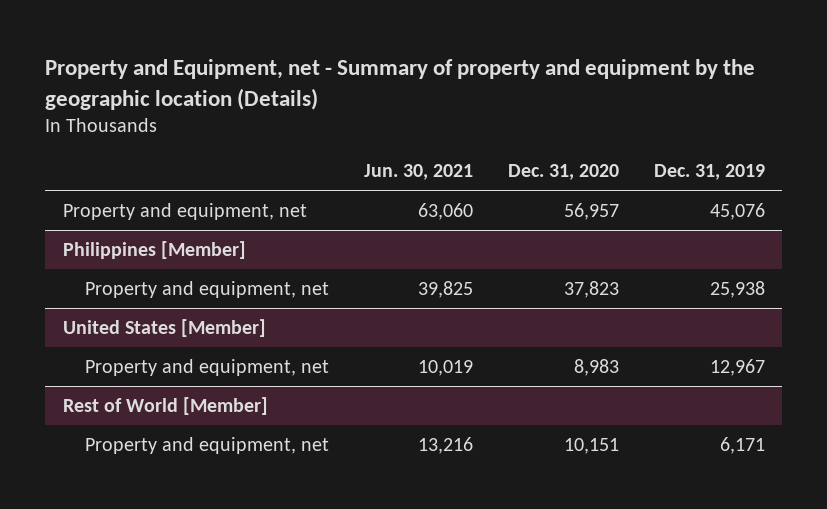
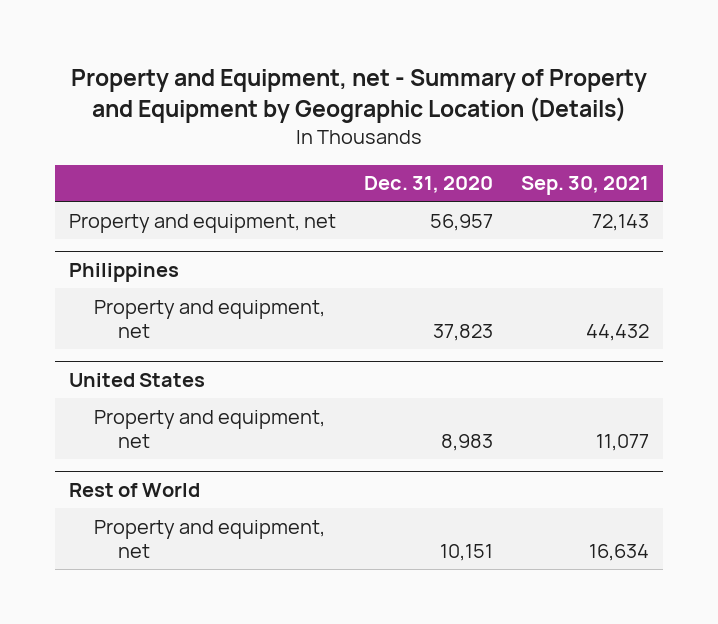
[45,59,756,110] Property and Equipment, net - Summary of property and equipment by the geographic location (Details) -> [71,69,648,124] Property and Equipment, net - Summary of Property and Equipment by Geographic Location (Details)
[364,164,474,181] Jun. 30, 2021 -> none
[653,164,765,181] Dec. 31, 2019 -> none
none -> [521,176,650,196] Sep. 30, 2021
[62,240,246,259] Philippines [Member] -> [69,262,180,282] Philippines
[62,318,266,337] United States [Member] -> [69,372,206,387] United States
[62,396,268,415] Rest of World [Member] -> [69,482,201,497] Rest of World

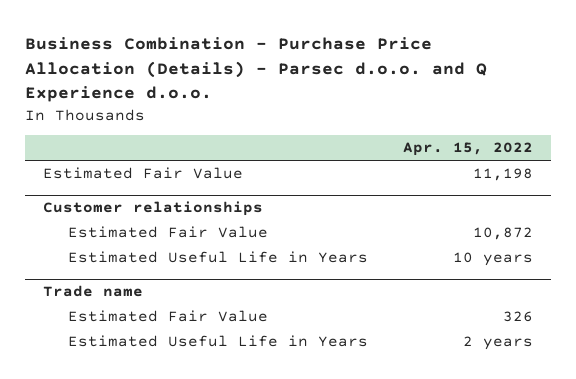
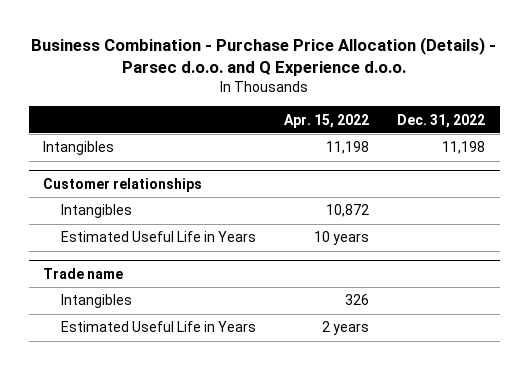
none -> [397,113,486,128] Dec. 31, 2022
[42,166,243,179] Estimated Fair Value -> [42,141,114,156] Intangibles
[67,225,268,238] Estimated Fair Value -> [61,204,133,219] Intangibles
[67,309,268,322] Estimated Fair Value -> [61,294,133,309] Intangibles

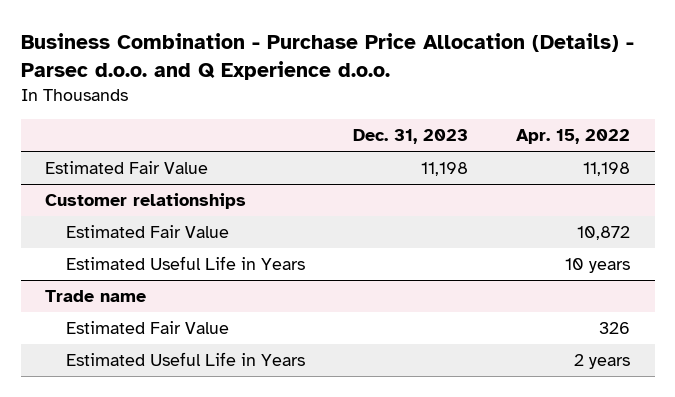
[397,113,486,128] Dec. 31, 2022 -> none
none -> [353,129,469,145] Dec. 31, 2023
[42,141,114,156] Intangibles -> [44,161,208,175] Estimated Fair Value
[61,204,133,219] Intangibles -> [65,225,229,239] Estimated Fair Value
[61,294,133,309] Intangibles -> [65,321,229,335] Estimated Fair Value

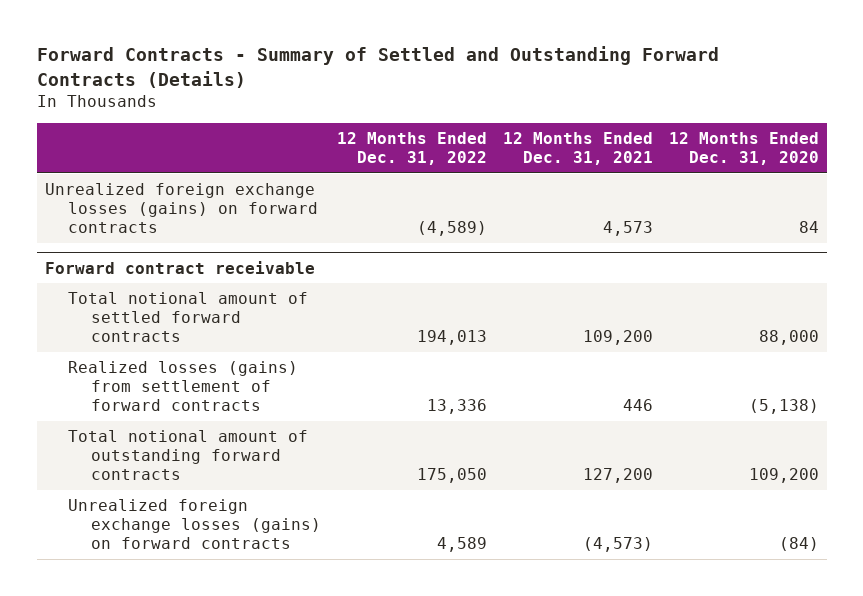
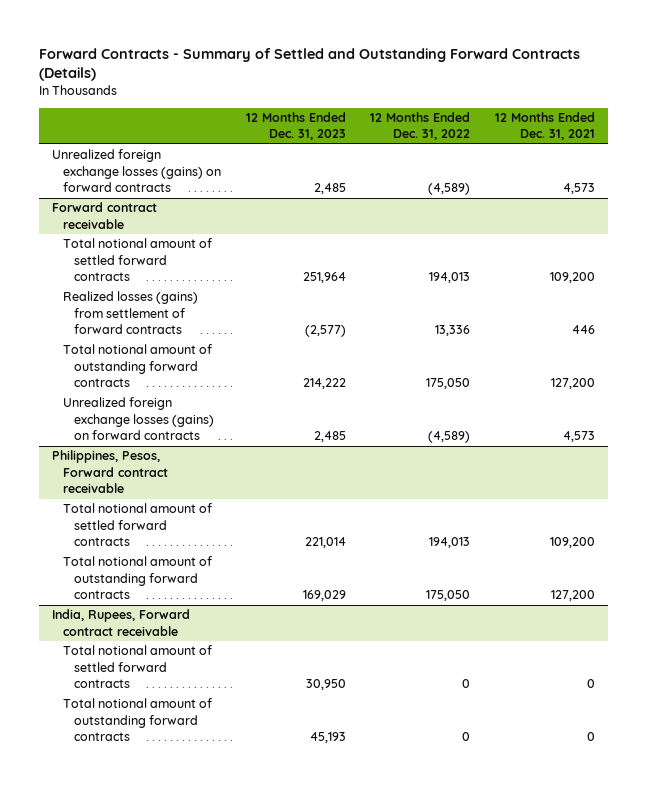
[668,132,819,166] 12 Months Ended Dec. 31, 2020 -> none
none -> [245,111,346,141] 12 Months Ended Dec. 31, 2023
[436,537,487,553] 4,589 -> [428,430,471,443] (4,589)
[582,537,653,553] (4,573) -> [563,430,596,442] 4,573
none -> [51,450,169,493] Philippines, Pesos, Forward contract receivable
none -> [63,503,213,546] Total notional amount of settled forward contracts
none -> [63,556,213,599] Total notional amount of outstanding forward contracts
none -> [51,609,190,636] India, Rupees, Forward contract receivable
none -> [63,645,213,688] Total notional amount of settled forward contracts
none -> [63,698,213,741] Total notional amount of outstanding forward contracts

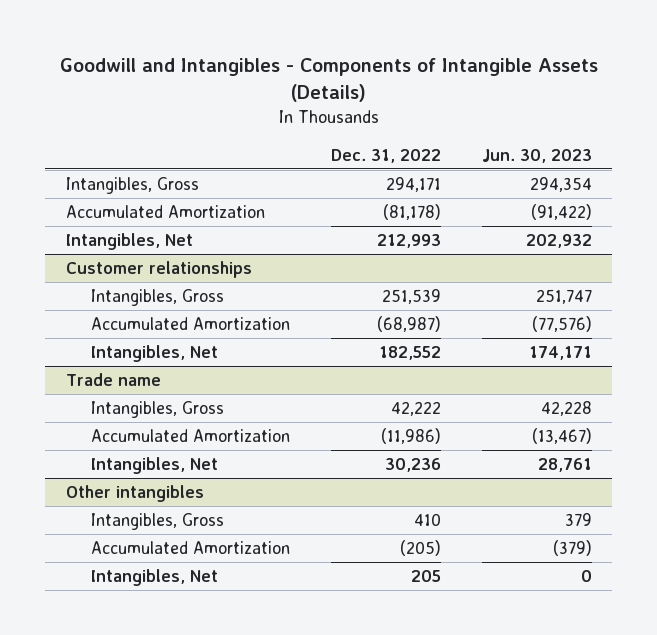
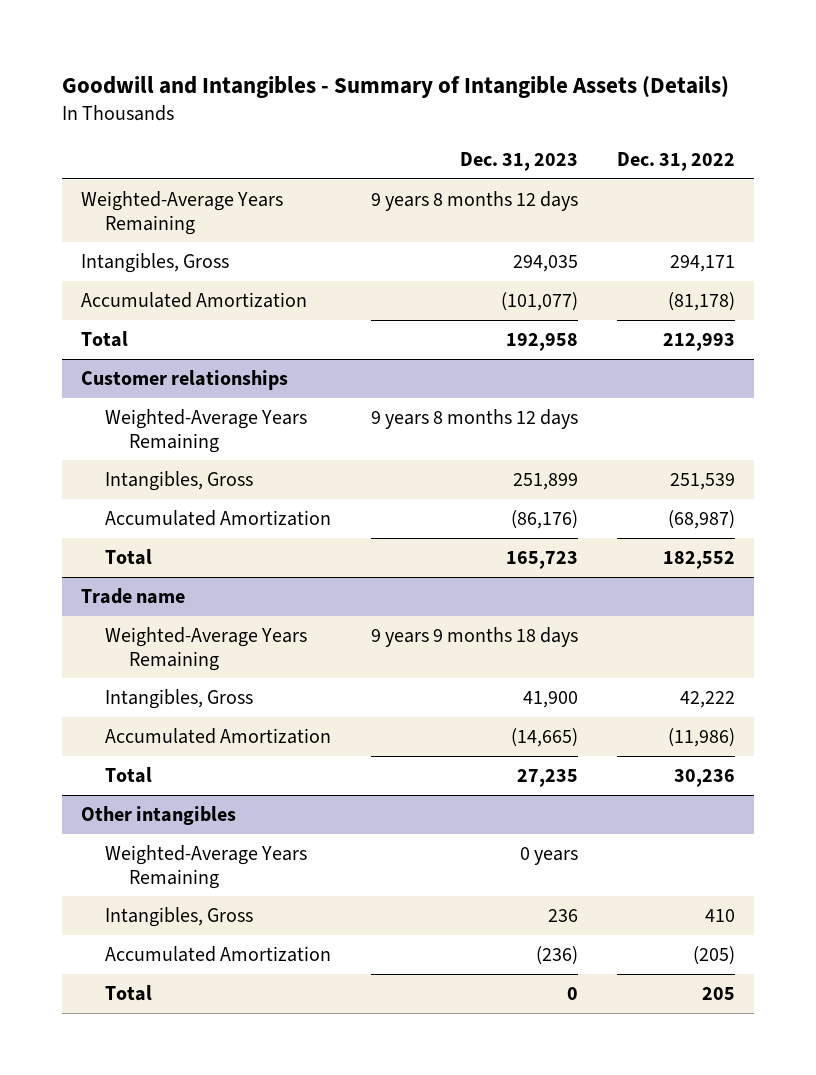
[59,58,598,103] Goodwill and Intangibles - Components of Intangible Assets (Details) -> [61,76,729,99] Goodwill and Intangibles - Summary of Intangible Assets (Details)
[481,148,592,163] Jun. 30, 2023 -> none
none -> [459,152,578,172] Dec. 31, 2023
none -> [81,190,284,235] Weighted-Average Years Remaining
[65,233,193,251] Intangibles, Net -> [81,330,129,347] Total
none -> [105,408,308,453] Weighted-Average Years Remaining
[90,345,218,363] Intangibles, Net -> [105,548,153,565] Total
none -> [105,626,308,671] Weighted-Average Years Remaining
[90,457,218,475] Intangibles, Net -> [105,766,153,783] Total
none -> [105,844,308,889] Weighted-Average Years Remaining
[90,569,218,587] Intangibles, Net -> [105,984,153,1001] Total

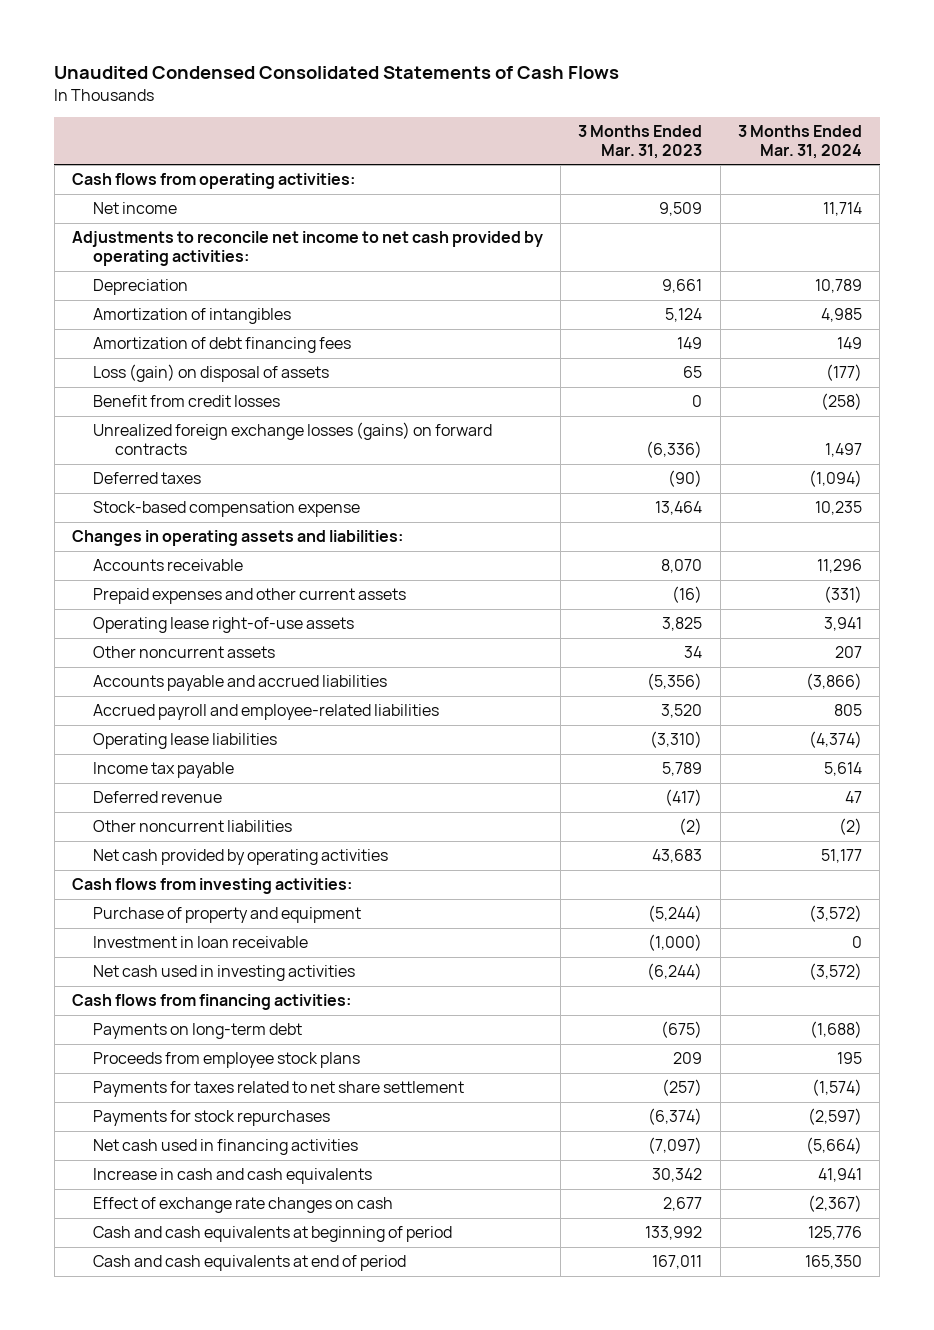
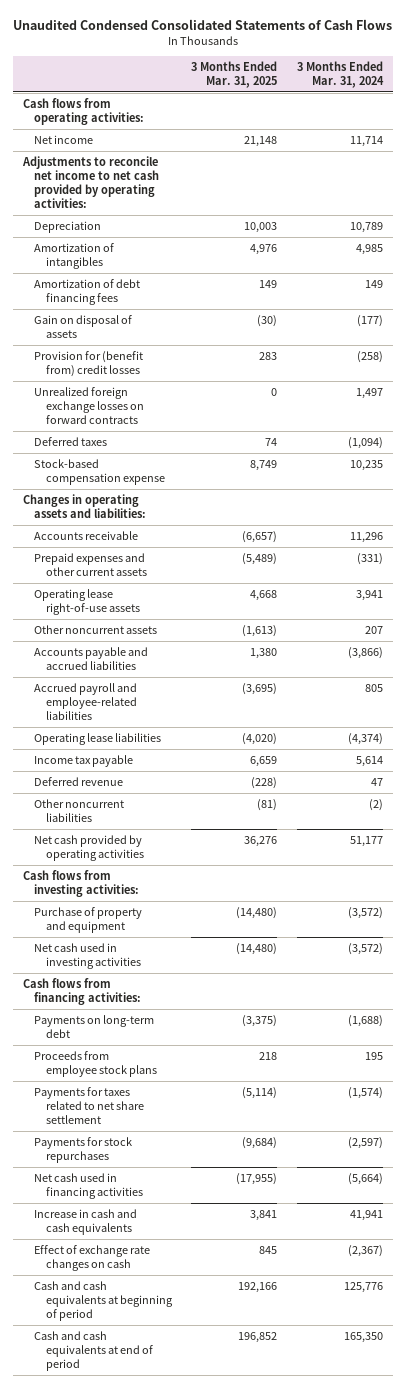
[578,124,703,159] 3 Months Ended Mar. 31, 2023 -> none
none -> [191,60,278,88] 3 Months Ended Mar. 31, 2025
[93,364,330,383] Loss (gain) on disposal of assets -> [34,314,133,339] Gain on disposal of assets
[93,395,281,408] Benefit from credit losses -> [34,350,144,378] Provision for (benefit from) credit losses
[93,422,493,456] Unrealized foreign exchange losses (gains) on forward contracts -> [34,386,144,425] Unrealized foreign exchange losses on forward contracts
[93,936,309,949] Investment in loan receivable -> none

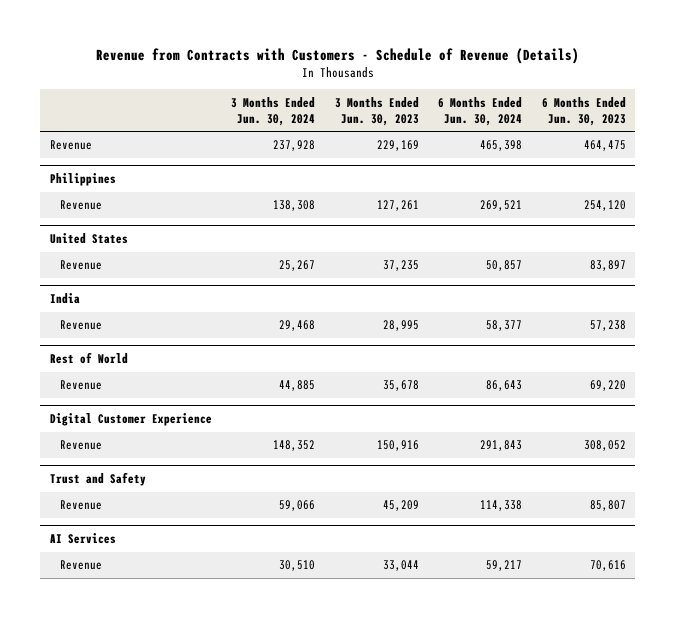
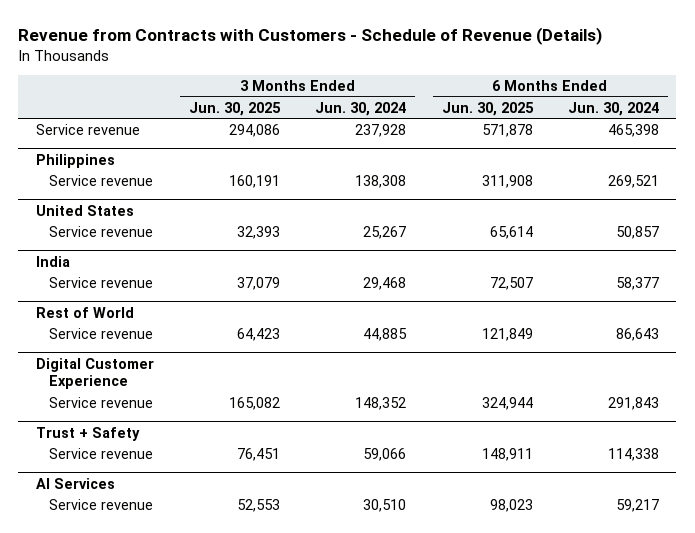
[334,96,419,126] 3 Months Ended Jun. 30, 2023 -> none
[541,96,626,126] 6 Months Ended Jun. 30, 2023 -> none
none -> [189,101,282,116] Jun. 30, 2025
none -> [441,101,534,116] Jun. 30, 2025
[49,140,92,151] Revenue -> [36,123,141,135] Service revenue
[59,200,102,211] Revenue -> [49,174,154,186] Service revenue
[59,260,102,271] Revenue -> [49,225,154,237] Service revenue
[59,320,102,331] Revenue -> [49,276,154,288] Service revenue
[59,380,102,391] Revenue -> [49,327,154,339] Service revenue
[59,440,102,451] Revenue -> [49,396,154,408] Service revenue
[49,472,146,487] Trust and Safety -> [36,426,141,441] Trust + Safety
[59,500,102,511] Revenue -> [49,447,154,459] Service revenue
[59,560,102,571] Revenue -> [49,498,154,510] Service revenue

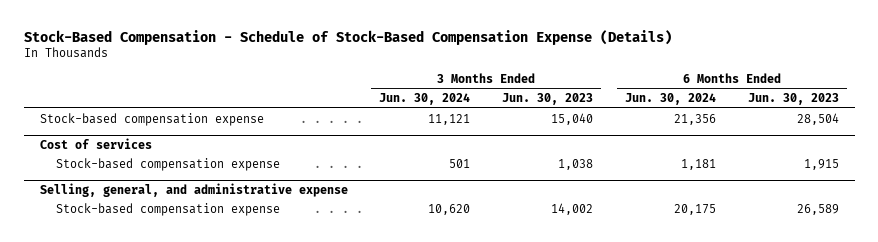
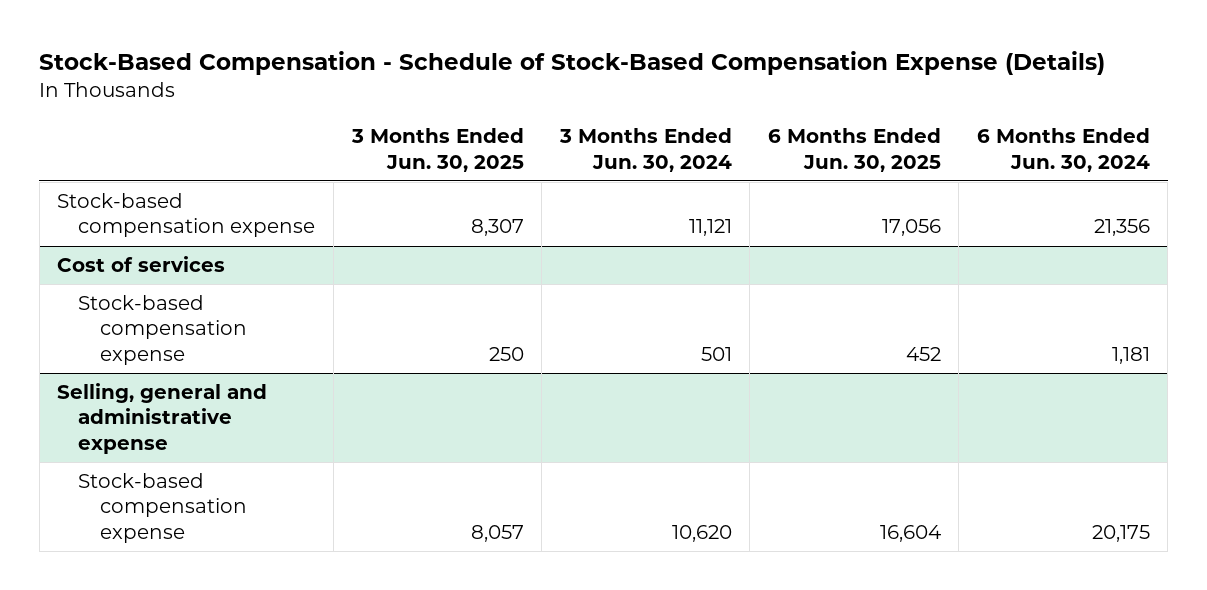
[502,93,594,106] Jun. 30, 2023 -> none
[747,93,839,106] Jun. 30, 2023 -> none
none -> [350,128,524,172] 3 Months Ended Jun. 30, 2025
none -> [767,128,941,172] 6 Months Ended Jun. 30, 2025
[39,182,348,197] Selling, general, and administrative expense -> [57,383,268,454] Selling, general and administrative expense

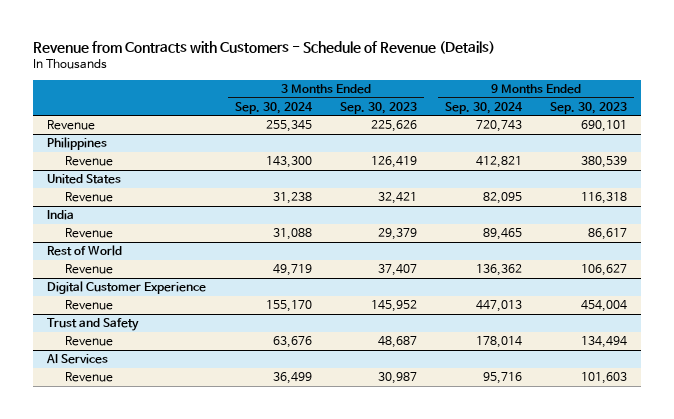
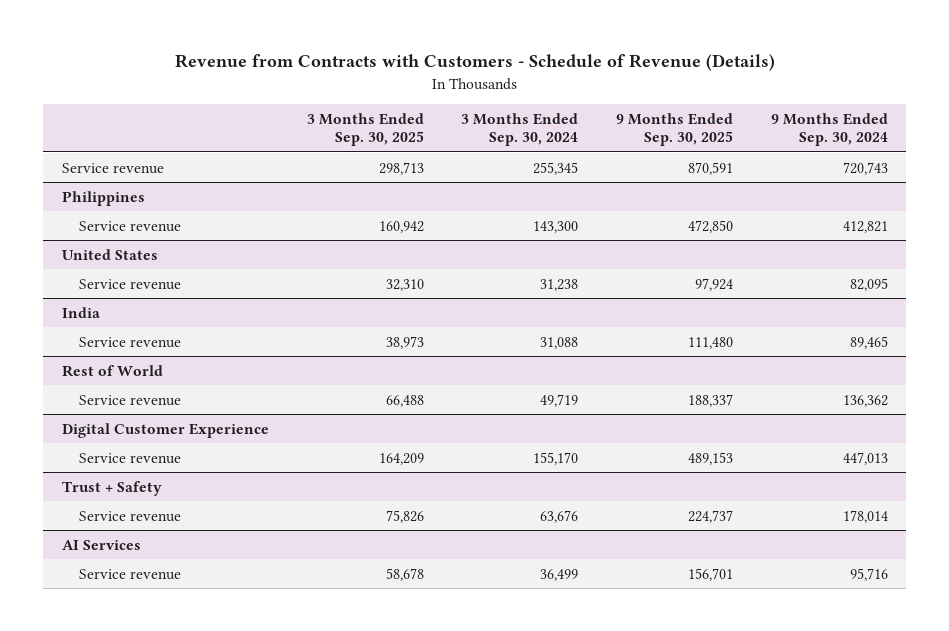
[339,101,417,114] Sep. 30, 2023 -> none
[549,101,627,114] Sep. 30, 2023 -> none
none -> [306,113,424,147] 3 Months Ended Sep. 30, 2025
none -> [615,113,733,147] 9 Months Ended Sep. 30, 2025
[47,120,96,131] Revenue -> [61,162,164,174] Service revenue
[64,156,113,167] Revenue -> [79,220,182,232] Service revenue
[64,192,113,203] Revenue -> [79,278,182,290] Service revenue
[64,228,113,239] Revenue -> [79,336,182,348] Service revenue
[64,264,113,275] Revenue -> [79,394,182,406] Service revenue
[64,300,113,311] Revenue -> [79,452,182,464] Service revenue
[47,318,140,332] Trust and Safety -> [61,480,162,496] Trust + Safety
[64,336,113,347] Revenue -> [79,510,182,522] Service revenue
[64,372,113,383] Revenue -> [79,568,182,580] Service revenue

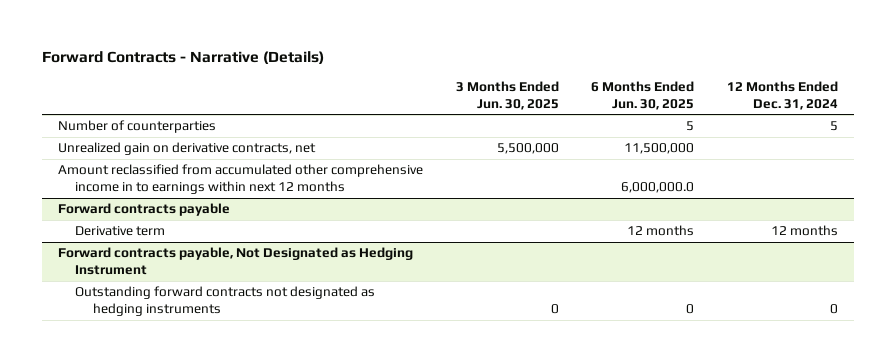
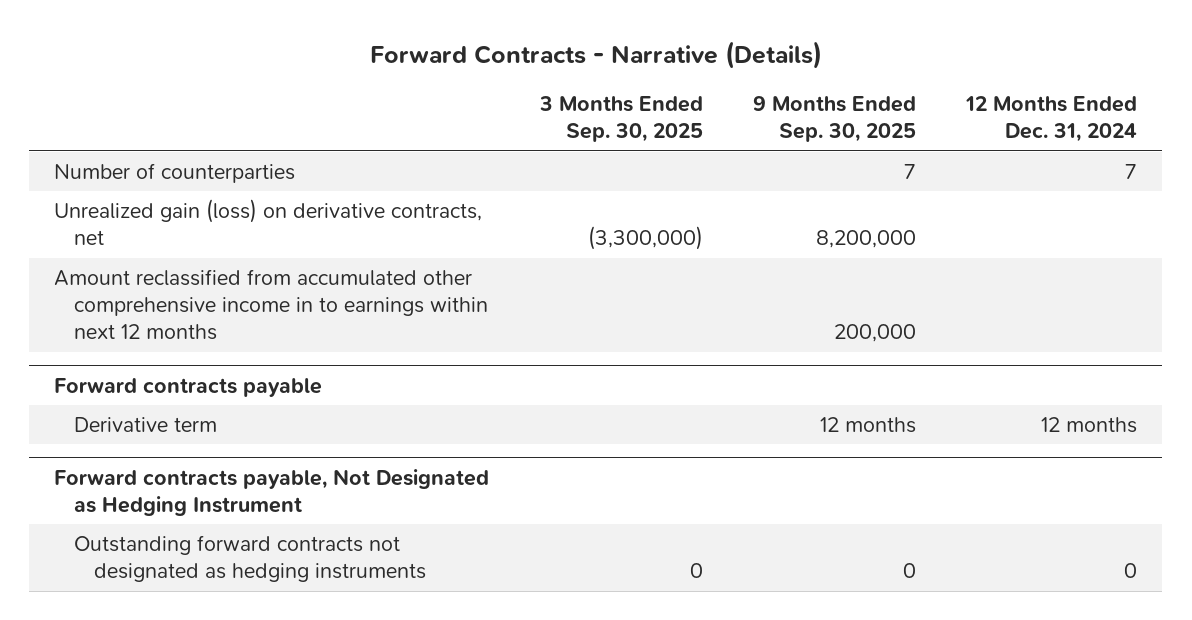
[455,80,559,110] 3 Months Ended Jun. 30, 2025 -> none
[591,80,695,110] 6 Months Ended Jun. 30, 2025 -> none
none -> [538,96,703,143] 3 Months Ended Sep. 30, 2025
none -> [752,96,916,143] 9 Months Ended Sep. 30, 2025
[829,121,838,132] 5 -> [1125,164,1138,180] 7
[57,142,316,156] Unrealized gain on derivative contracts, net -> [54,199,483,246] Unrealized gain (loss) on derivative contracts, net

